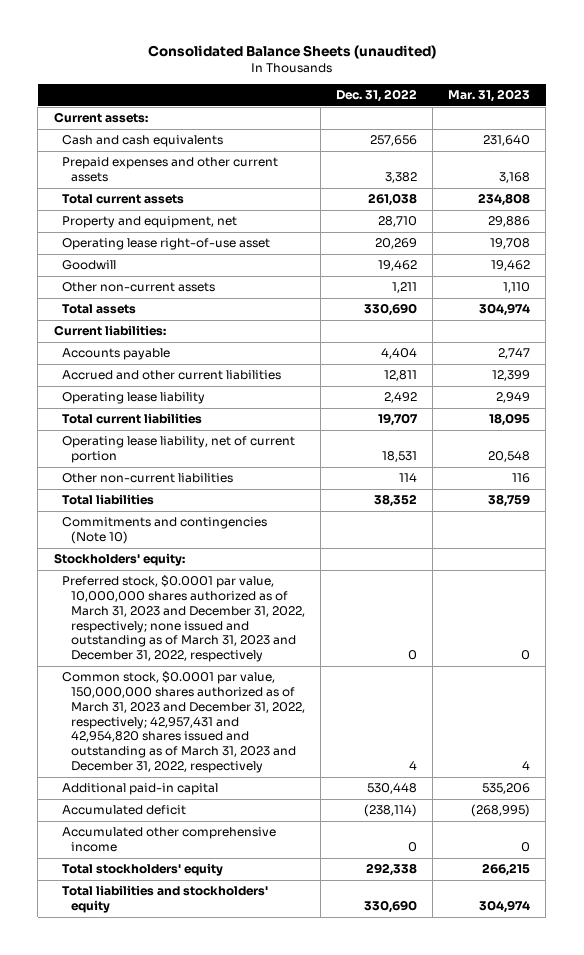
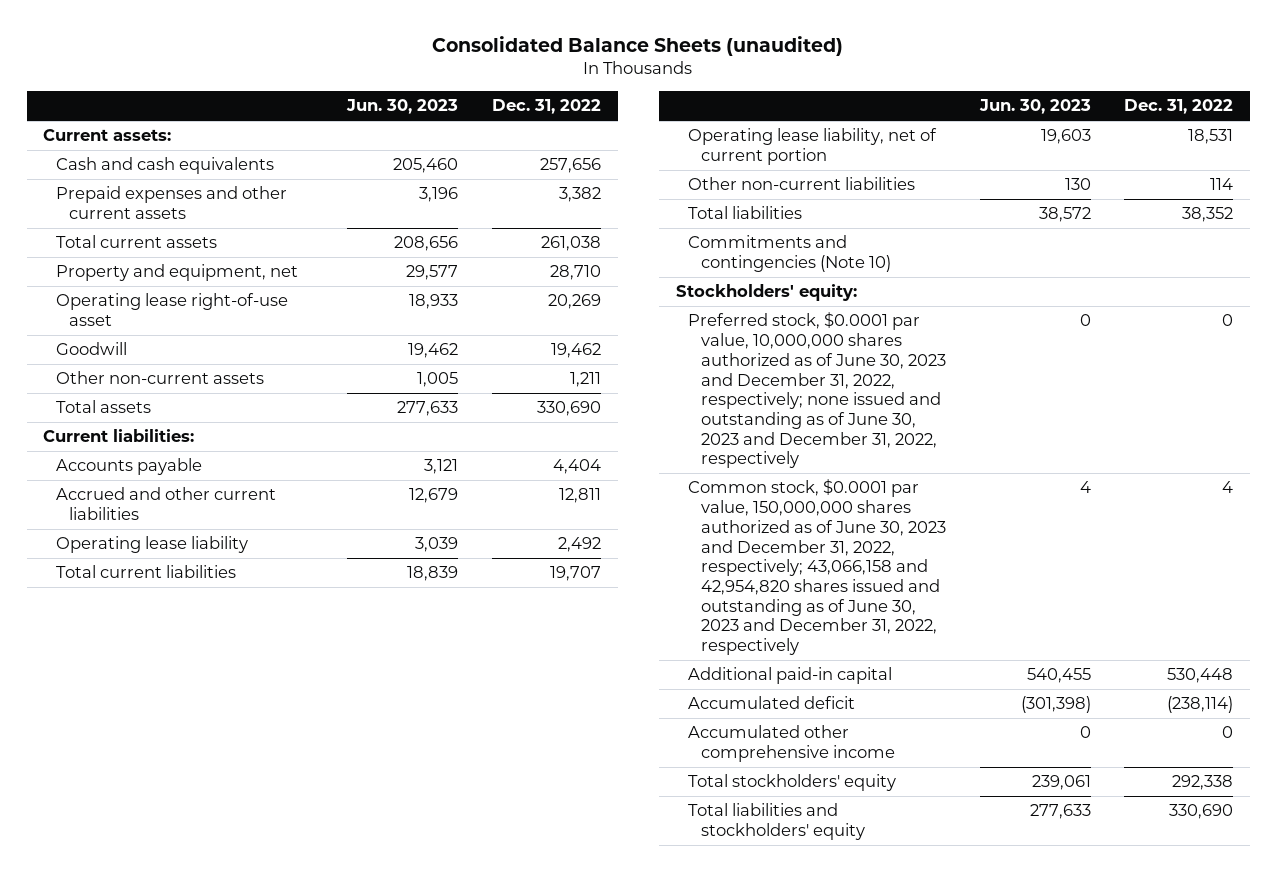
[448,89,531,103] Mar. 31, 2023 -> none
none -> [346,99,459,115] Jun. 30, 2023
[62,575,305,663] Preferred stock, $0.0001 par value, 10,000,000 shares authorized as of March 31, 2023 and December 31, 2022, respectively; none issued and outstanding as of March 31, 2023 and December 31, 2022, respectively -> [688,312,947,469] Preferred stock, $0.0001 par value, 10,000,000 shares authorized as of June 30, 2023 and December 31, 2022, respectively; none issued and outstanding as of June 30, 2023 and December 31, 2022, respectively
[62,671,305,773] Common stock, $0.0001 par value, 150,000,000 shares authorized as of March 31, 2023 and December 31, 2022, respectively; 42,957,431 and 42,954,820 shares issued and outstanding as of March 31, 2023 and December 31, 2022, respectively -> [688,479,947,656] Common stock, $0.0001 par value, 150,000,000 shares authorized as of June 30, 2023 and December 31, 2022, respectively; 43,066,158 and 42,954,820 shares issued and outstanding as of June 30, 2023 and December 31, 2022, respectively

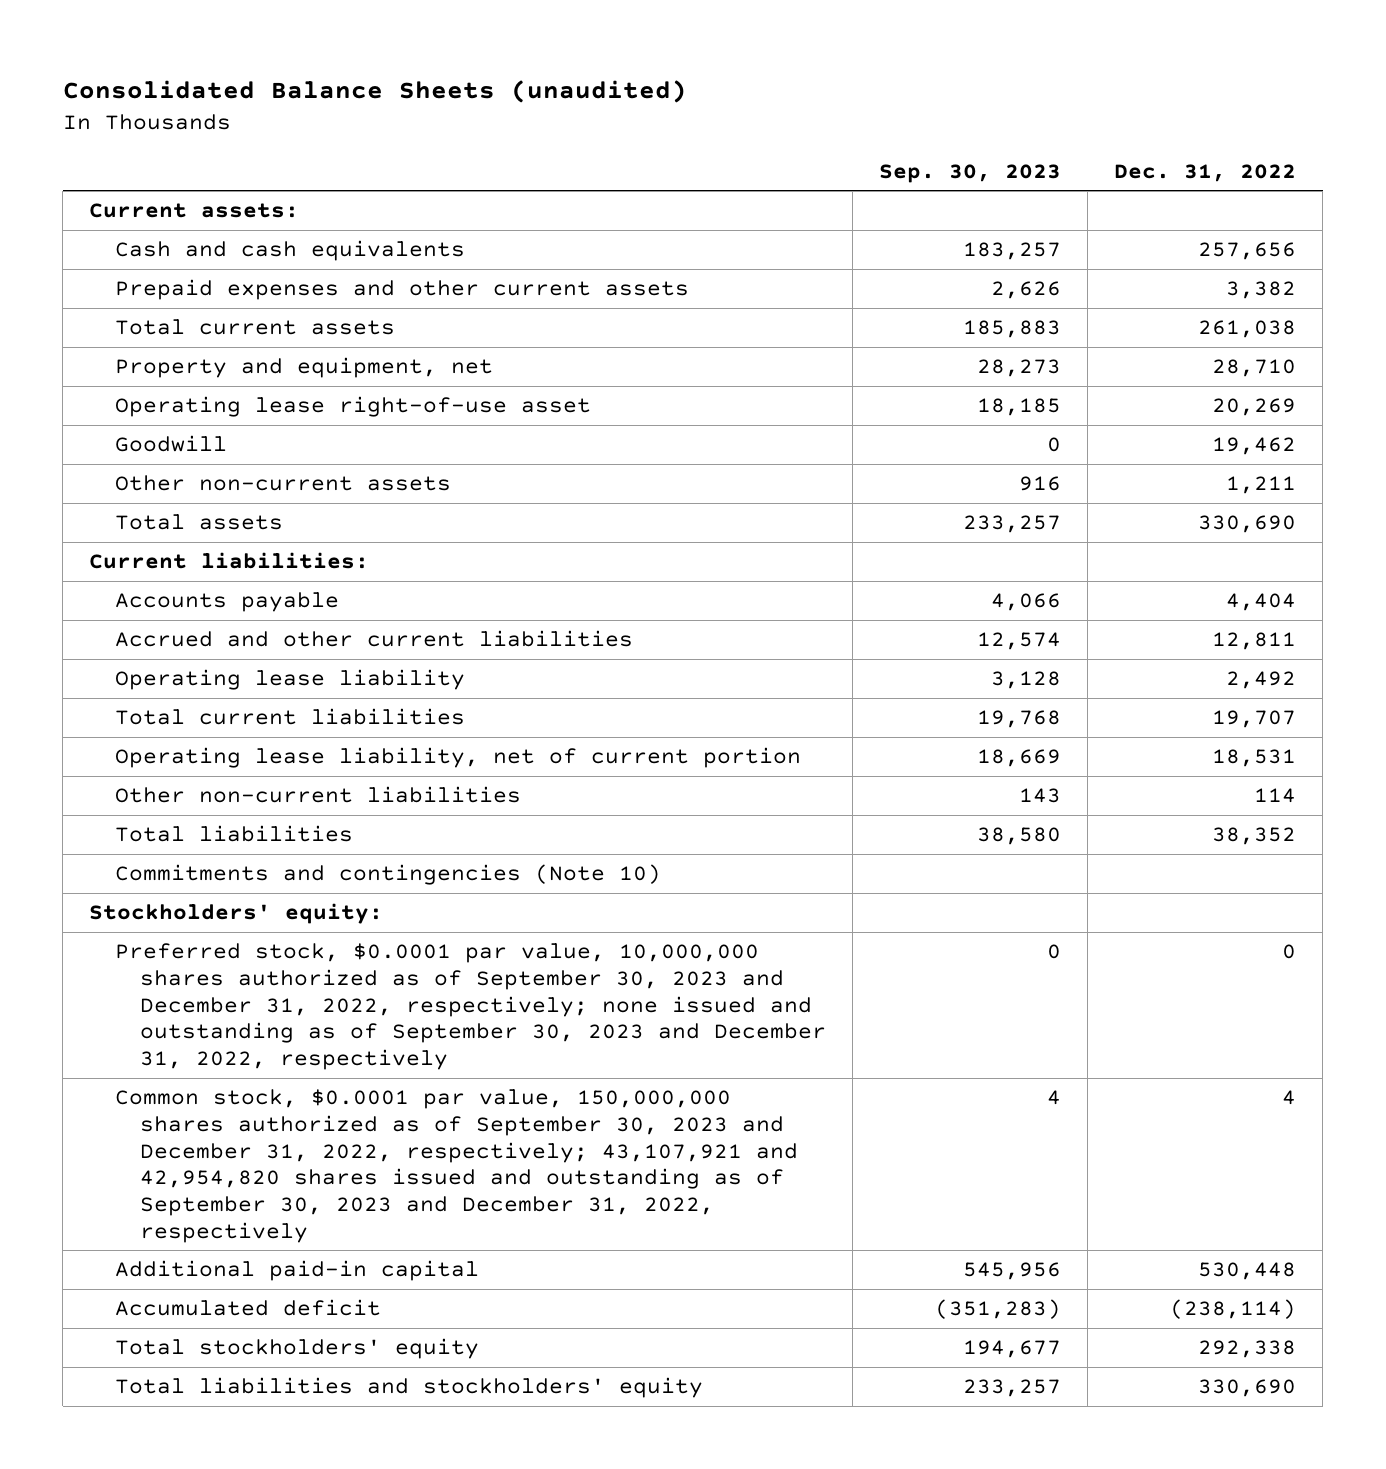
[346,99,459,115] Jun. 30, 2023 -> none
none -> [879,163,1062,183] Sep. 30, 2023
[688,312,947,469] Preferred stock, $0.0001 par value, 10,000,000 shares authorized as of June 30, 2023 and December 31, 2022, respectively; none issued and outstanding as of June 30, 2023 and December 31, 2022, respectively -> [114,943,827,1070] Preferred stock, $0.0001 par value, 10,000,000 shares authorized as of September 30, 2023 and December 31, 2022, respectively; none issued and outstanding as of September 30, 2023 and December 31, 2022, respectively
[688,479,947,656] Common stock, $0.0001 par value, 150,000,000 shares authorized as of June 30, 2023 and December 31, 2022, respectively; 43,066,158 and 42,954,820 shares issued and outstanding as of June 30, 2023 and December 31, 2022, respectively -> [114,1089,799,1243] Common stock, $0.0001 par value, 150,000,000 shares authorized as of September 30, 2023 and December 31, 2022, respectively; 43,107,921 and 42,954,820 shares issued and outstanding as of September 30, 2023 and December 31, 2022, respectively
[688,725,896,763] Accumulated other comprehensive income -> none

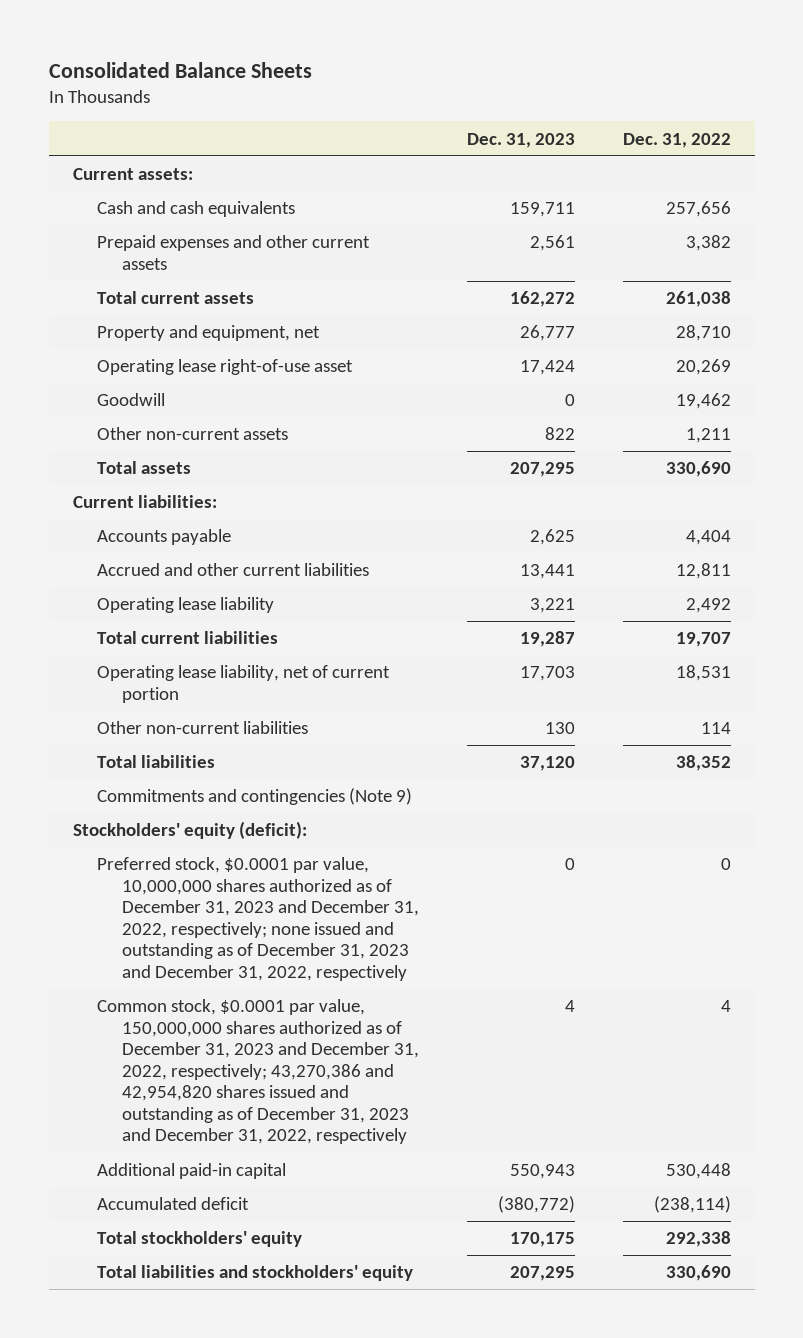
[62,79,687,103] Consolidated Balance Sheets (unaudited) -> [48,61,312,78] Consolidated Balance Sheets
[879,163,1062,183] Sep. 30, 2023 -> none
none -> [466,132,575,148] Dec. 31, 2023
[114,864,661,886] Commitments and contingencies (Note 10) -> [97,788,413,806] Commitments and contingencies (Note 9)
[89,903,384,925] Stockholders' equity: -> [72,821,307,840] Stockholders' equity (deficit):
[114,943,827,1070] Preferred stock, $0.0001 par value, 10,000,000 shares authorized as of September 30, 2023 and December 31, 2022, respectively; none issued and outstanding as of September 30, 2023 and December 31, 2022, respectively -> [97,857,420,981] Preferred stock, $0.0001 par value, 10,000,000 shares authorized as of December 31, 2023 and December 31, 2022, respectively; none issued and outstanding as of December 31, 2023 and December 31, 2022, respectively
[114,1089,799,1243] Common stock, $0.0001 par value, 150,000,000 shares authorized as of September 30, 2023 and December 31, 2022, respectively; 43,107,921 and 42,954,820 shares issued and outstanding as of September 30, 2023 and December 31, 2022, respectively -> [97,999,420,1145] Common stock, $0.0001 par value, 150,000,000 shares authorized as of December 31, 2023 and December 31, 2022, respectively; 43,270,386 and 42,954,820 shares issued and outstanding as of December 31, 2023 and December 31, 2022, respectively

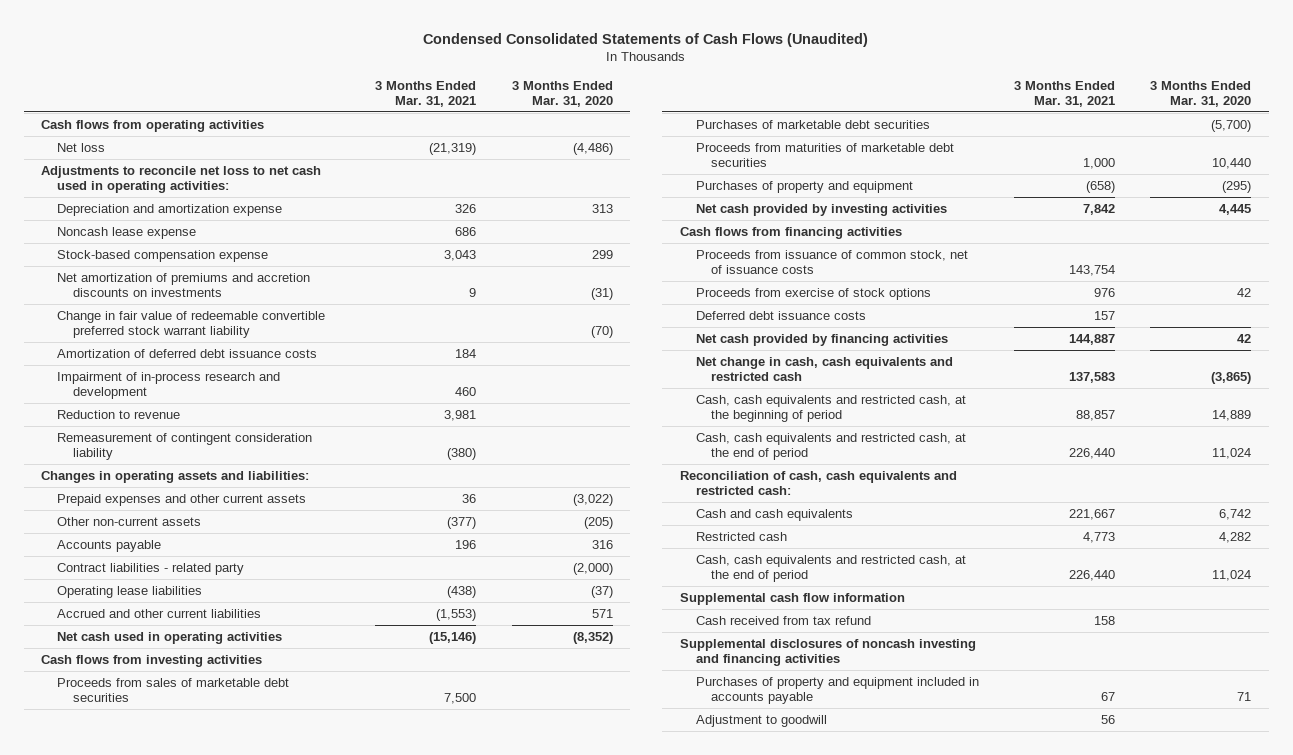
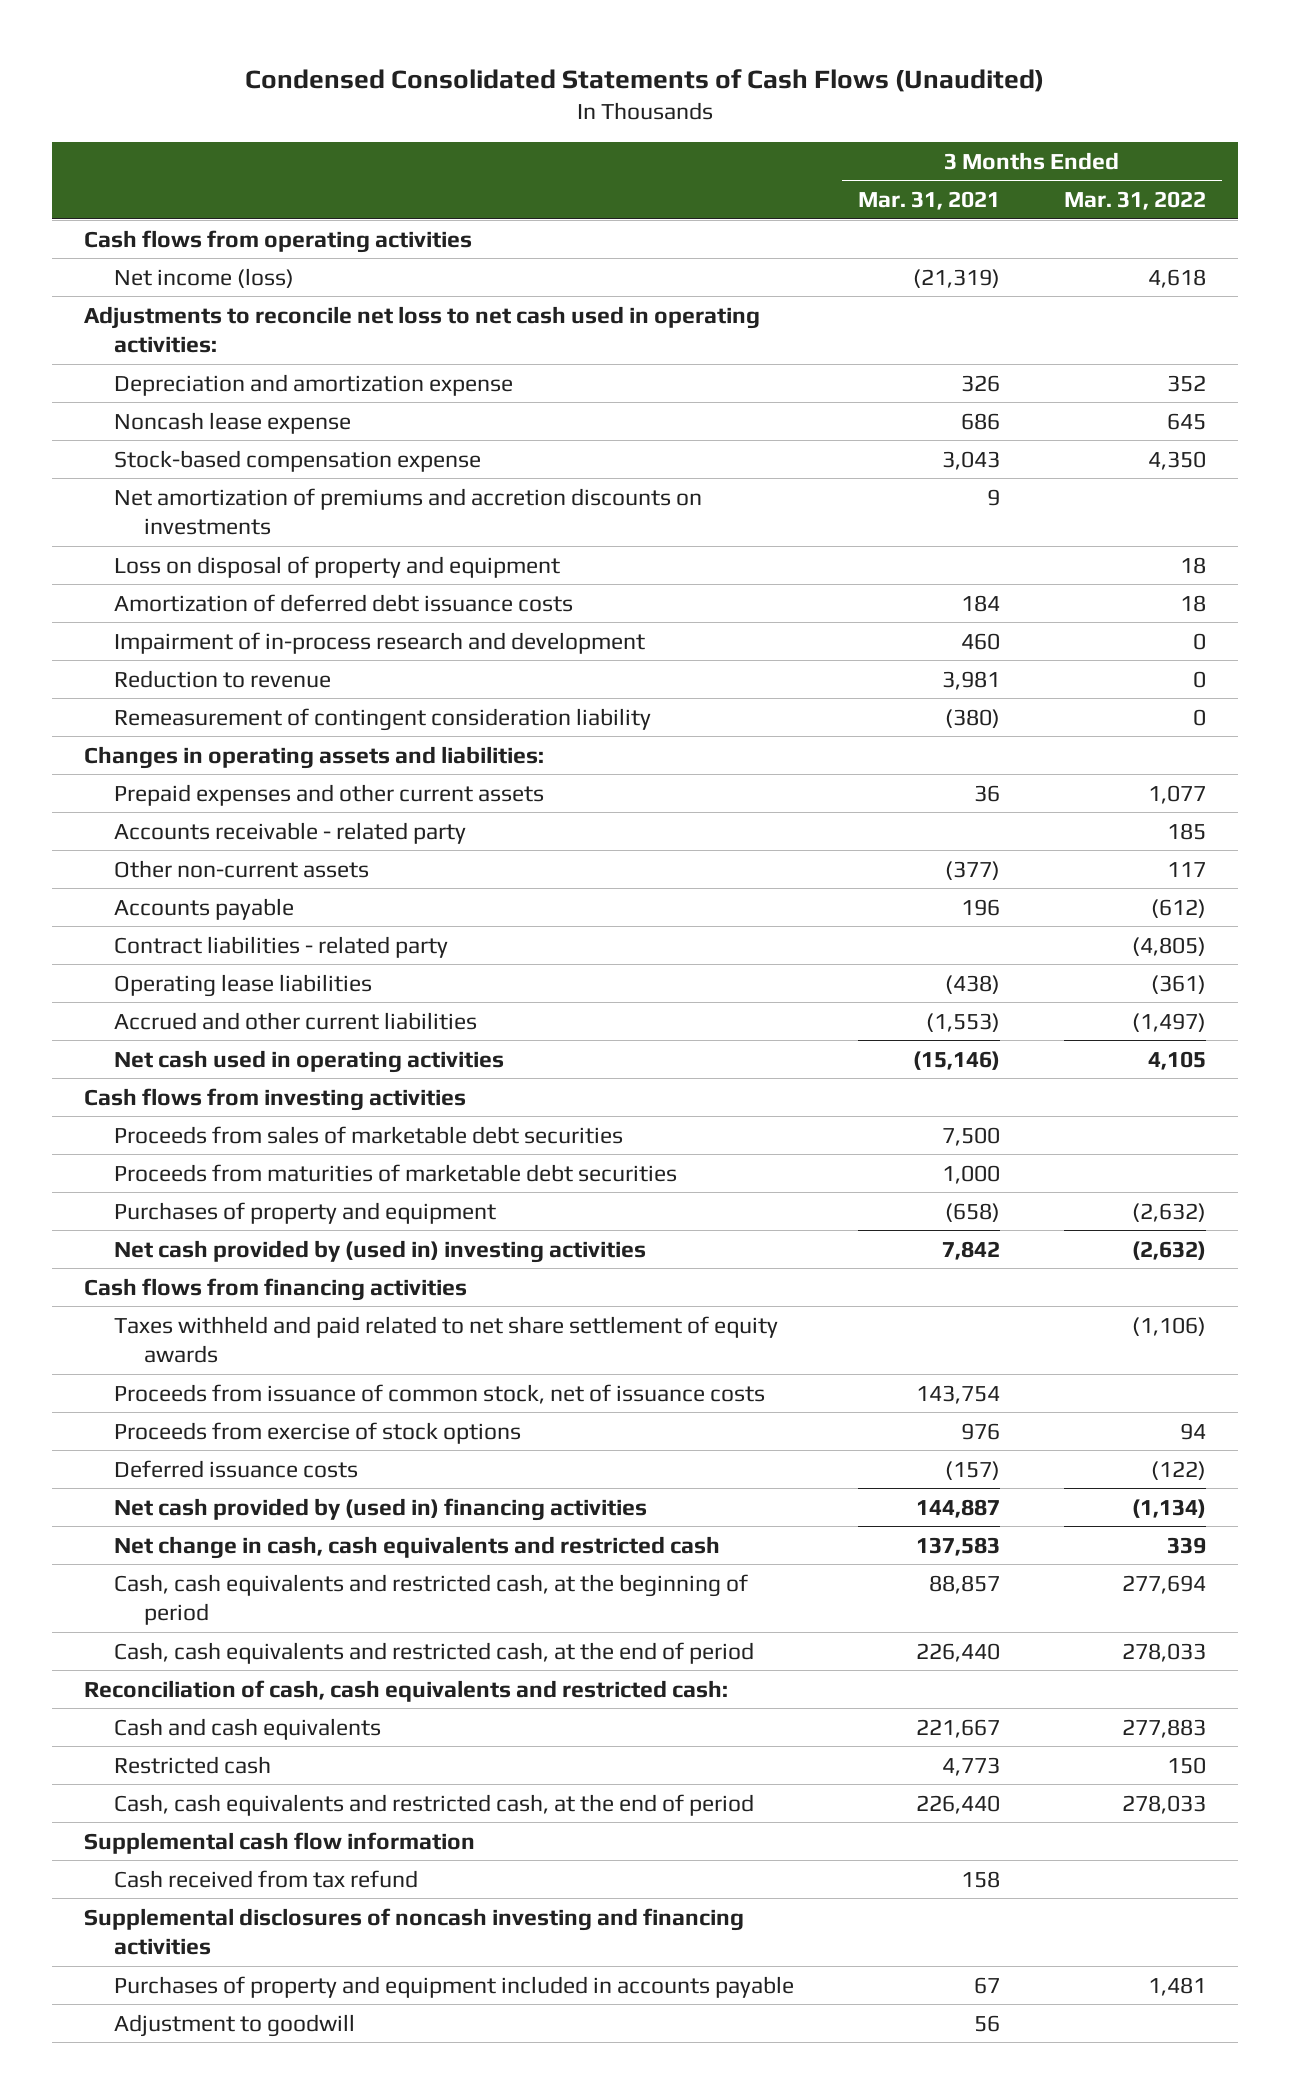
[511,80,613,107] 3 Months Ended Mar. 31, 2020 -> none
none -> [1063,190,1206,210] Mar. 31, 2022
[57,142,106,152] Net loss -> [114,267,295,288] Net income (loss)
[57,310,326,339] Change in fair value of redeemable convertible preferred stock warrant liability -> none
none -> [114,555,561,578] Loss on disposal of property and equipment
none -> [114,821,467,844] Accounts receivable - related party
[695,119,930,129] Purchases of marketable debt securities -> none
[695,203,947,216] Net cash provided by investing activities -> [114,1239,647,1263] Net cash provided by (used in) investing activities
none -> [114,1315,779,1363] Taxes withheld and paid related to net share settlement of equity awards
[695,310,866,320] Deferred debt issuance costs -> [114,1459,359,1478] Deferred issuance costs
[1093,310,1115,320] 157 -> [944,1460,1000,1480] (157)
[695,333,948,346] Net cash provided by financing activities -> [114,1497,648,1521] Net cash provided by (used in) financing activities

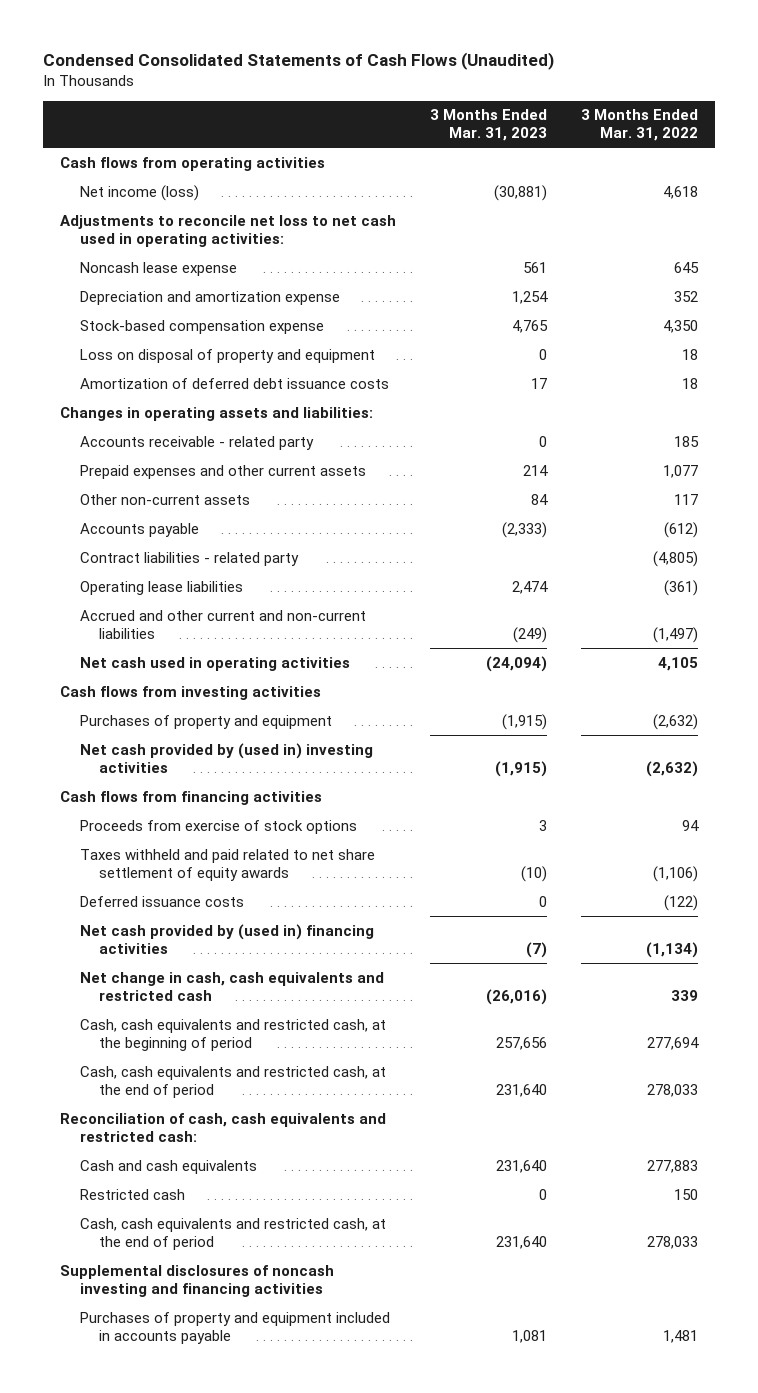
[857,190,1000,210] Mar. 31, 2021 -> none
none -> [429,109,547,142] 3 Months Ended Mar. 31, 2023
[114,373,514,396] Depreciation and amortization expense -> [79,290,340,305] Depreciation and amortization expense
[114,487,703,535] Net amortization of premiums and accretion discounts on investments -> none
[114,631,646,654] Impairment of in-process research and development -> none
[114,669,332,688] Reduction to revenue -> none
[114,707,652,731] Remeasurement of contingent consideration liability -> none
[114,783,545,806] Prepaid expenses and other current assets -> [79,464,366,479] Prepaid expenses and other current assets
[114,1011,478,1030] Accrued and other current liabilities -> [79,609,366,639] Accrued and other current and non-current liabilities
[114,1125,624,1144] Proceeds from sales of marketable debt securities -> none
[114,1163,678,1182] Proceeds from maturities of marketable debt securities -> none
[114,1383,766,1404] Proceeds from issuance of common stock, net of issuance costs -> none
[114,1315,779,1363] Taxes withheld and paid related to net share settlement of equity awards -> [79,848,375,881] Taxes withheld and paid related to net share settlement of equity awards
[83,1831,475,1854] Supplemental cash flow information -> none
[114,1869,419,1888] Cash received from tax refund -> none
[114,2013,356,2037] Adjustment to goodwill -> none

